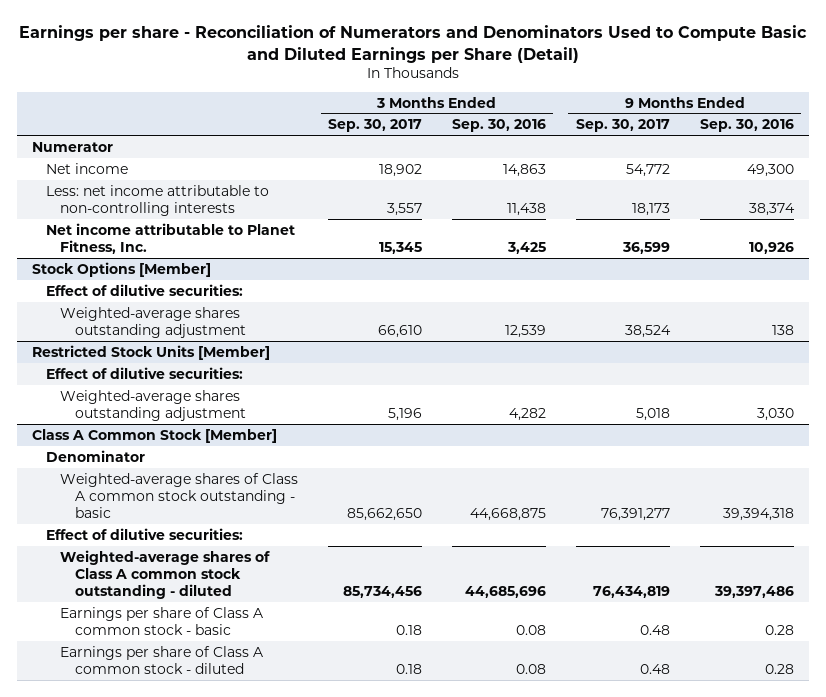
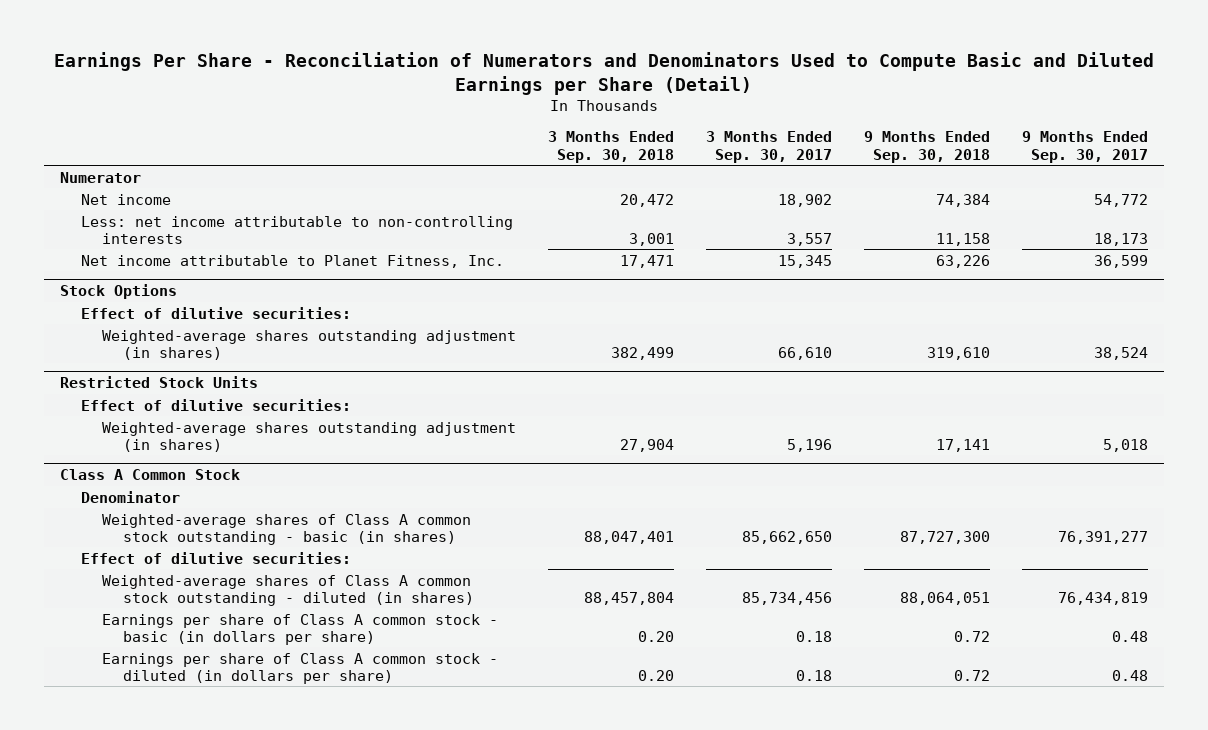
[18,25,807,63] Earnings per share - Reconciliation of Numerators and Denominators Used to Compute Basic and Diluted Earnings per Share (Detail) -> [53,52,1154,95] Earnings Per Share - Reconciliation of Numerators and Denominators Used to Compute Basic and Diluted Earnings per Share (Detail)
[452,119,547,133] Sep. 30, 2016 -> none
[699,119,794,133] Sep. 30, 2016 -> none
none -> [547,131,674,163] 3 Months Ended Sep. 30, 2018
none -> [863,131,990,163] 9 Months Ended Sep. 30, 2018
[31,261,211,277] Stock Options [Member] -> [59,284,177,300] Stock Options
[60,306,246,338] Weighted-average shares outstanding adjustment -> [101,329,516,360] Weighted-average shares outstanding adjustment (in shares)
[31,344,270,360] Restricted Stock Units [Member] -> [59,376,258,389] Restricted Stock Units
[60,389,246,421] Weighted-average shares outstanding adjustment -> [101,421,516,452] Weighted-average shares outstanding adjustment (in shares)
[31,428,277,443] Class A Common Stock [Member] -> [59,469,240,481] Class A Common Stock
[60,472,299,518] Weighted-average shares of Class A common stock outstanding - basic -> [101,513,471,545] Weighted-average shares of Class A common stock outstanding - basic (in shares)
[60,549,271,599] Weighted-average shares of Class A common stock outstanding - diluted -> [101,574,474,606] Weighted-average shares of Class A common stock outstanding - diluted (in shares)
[60,606,264,635] Earnings per share of Class A common stock - basic -> [101,613,498,645] Earnings per share of Class A common stock - basic (in dollars per share)
[60,645,264,674] Earnings per share of Class A common stock - diluted -> [101,652,498,684] Earnings per share of Class A common stock - diluted (in dollars per share)

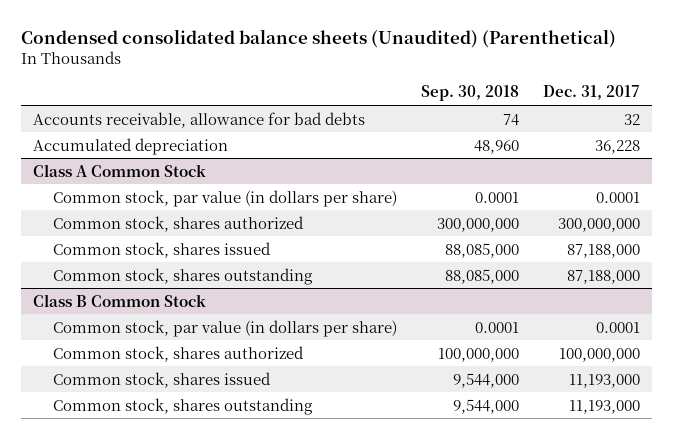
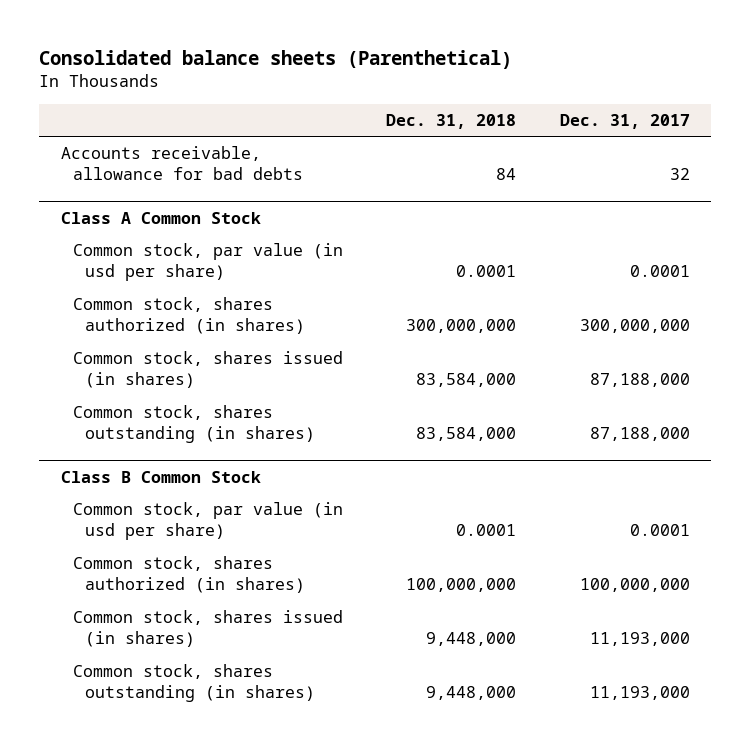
[20,28,616,48] Condensed consolidated balance sheets (Unaudited) (Parenthetical) -> [39,50,513,70] Consolidated balance sheets (Parenthetical)
[420,85,519,102] Sep. 30, 2018 -> none
none -> [386,114,517,130] Dec. 31, 2018
[32,137,228,155] Accumulated depreciation -> none
[52,189,397,207] Common stock, par value (in dollars per share) -> [73,243,344,282] Common stock, par value (in usd per share)
[52,215,304,232] Common stock, shares authorized -> [73,297,305,335] Common stock, shares authorized (in shares)
[52,241,271,258] Common stock, shares issued -> [73,351,344,389] Common stock, shares issued (in shares)
[52,267,313,285] Common stock, shares outstanding -> [73,405,315,444] Common stock, shares outstanding (in shares)
[52,319,397,337] Common stock, par value (in dollars per share) -> [73,502,344,541] Common stock, par value (in usd per share)
[52,345,304,362] Common stock, shares authorized -> [73,556,305,594] Common stock, shares authorized (in shares)
[52,371,271,388] Common stock, shares issued -> [73,610,344,648] Common stock, shares issued (in shares)
[52,397,313,415] Common stock, shares outstanding -> [73,664,315,703] Common stock, shares outstanding (in shares)

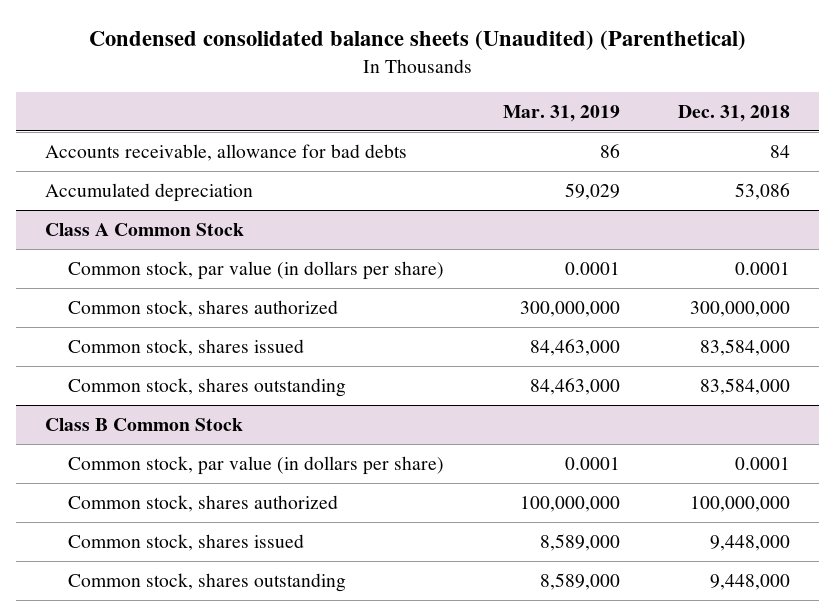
[39,50,513,70] Consolidated balance sheets (Parenthetical) -> [88,30,746,51] Condensed consolidated balance sheets (Unaudited) (Parenthetical)
[559,114,690,130] Dec. 31, 2017 -> none
none -> [502,104,620,122] Mar. 31, 2019
none -> [45,182,254,202] Accumulated depreciation
[73,243,344,282] Common stock, par value (in usd per share) -> [68,260,445,280] Common stock, par value (in dollars per share)
[73,297,305,335] Common stock, shares authorized (in shares) -> [68,299,339,317] Common stock, shares authorized
[73,351,344,389] Common stock, shares issued (in shares) -> [68,338,305,356] Common stock, shares issued
[73,405,315,444] Common stock, shares outstanding (in shares) -> [68,377,347,397] Common stock, shares outstanding
[73,502,344,541] Common stock, par value (in usd per share) -> [68,455,445,475] Common stock, par value (in dollars per share)
[73,556,305,594] Common stock, shares authorized (in shares) -> [68,494,339,512] Common stock, shares authorized
[73,610,344,648] Common stock, shares issued (in shares) -> [68,533,305,551] Common stock, shares issued
[73,664,315,703] Common stock, shares outstanding (in shares) -> [68,572,347,592] Common stock, shares outstanding

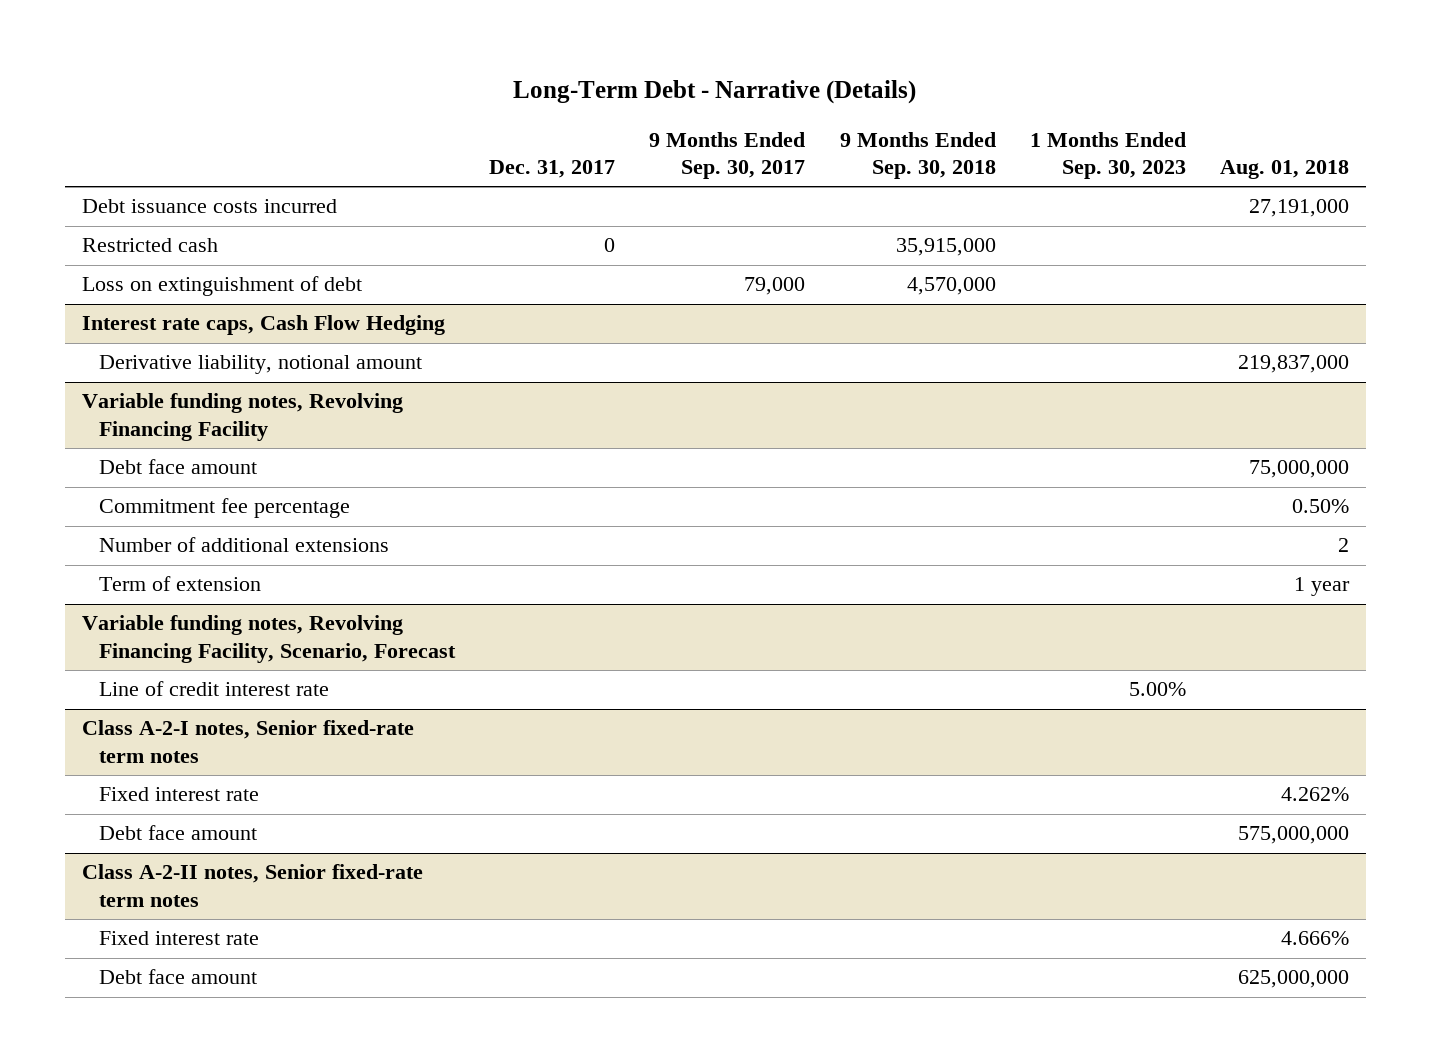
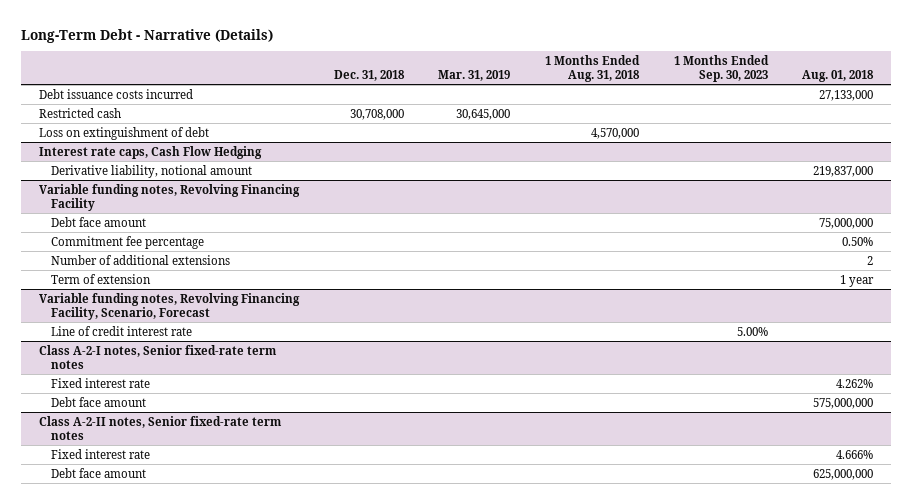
[489,160,616,179] Dec. 31, 2017 -> none
[649,131,806,180] 9 Months Ended Sep. 30, 2017 -> none
[839,131,996,180] 9 Months Ended Sep. 30, 2018 -> none
none -> [333,70,405,82] Dec. 31, 2018
none -> [438,70,511,82] Mar. 31, 2019
none -> [545,55,641,83] 1 Months Ended Aug. 31, 2018
[1249,199,1350,218] 27,191,000 -> [819,89,874,101] 27,133,000

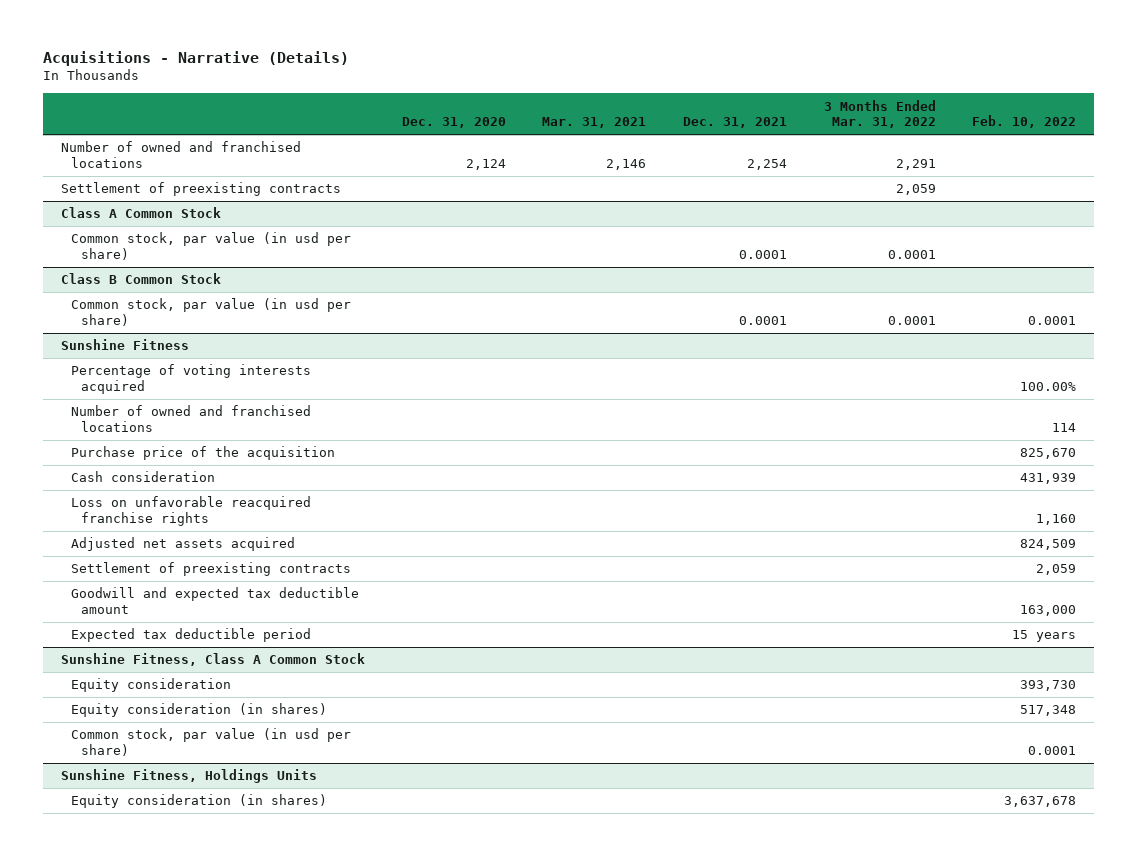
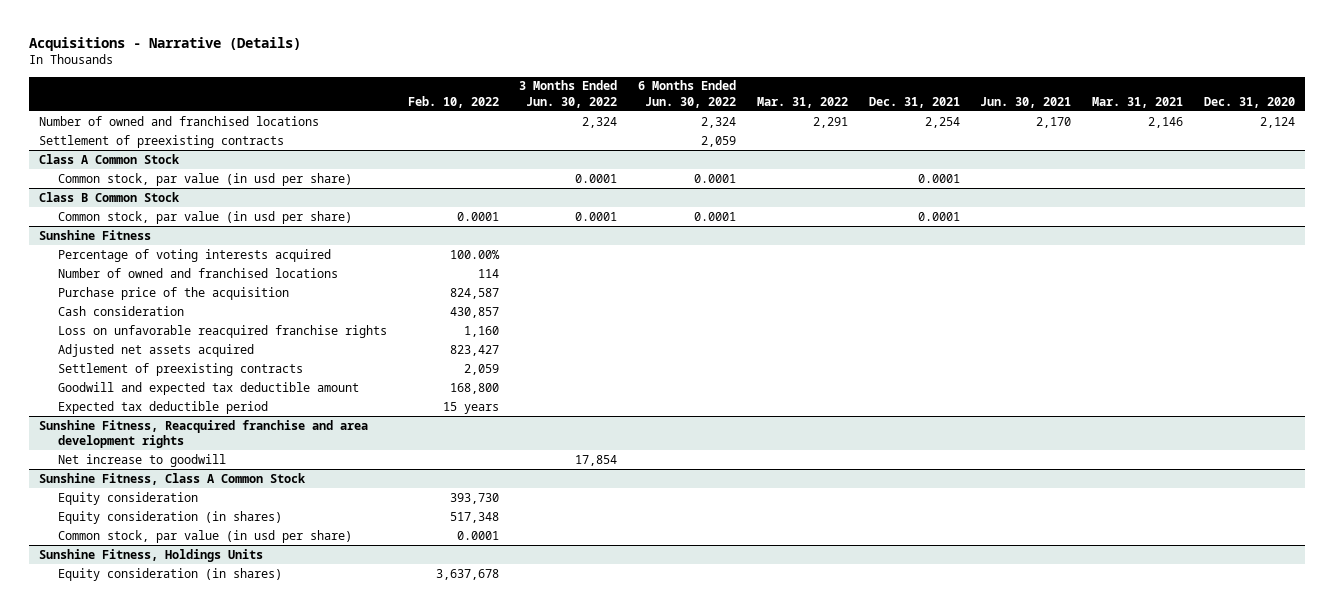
[823,99,936,129] 3 Months Ended Mar. 31, 2022 -> none
none -> [519,80,618,108] 3 Months Ended Jun. 30, 2022
none -> [638,80,737,108] 6 Months Ended Jun. 30, 2022
none -> [756,96,848,108] Mar. 31, 2022
none -> [980,96,1072,108] Jun. 30, 2021
[1020,448,1077,460] 825,670 -> [449,287,499,299] 824,587
[1020,473,1077,485] 431,939 -> [449,306,499,318] 430,857
[1020,539,1077,551] 824,509 -> [449,344,499,356] 823,427
[1020,604,1077,616] 163,000 -> [449,382,499,394] 168,800
none -> [39,419,369,449] Sunshine Fitness, Reacquired franchise and area development rights
none -> [58,453,227,467] Net increase to goodwill

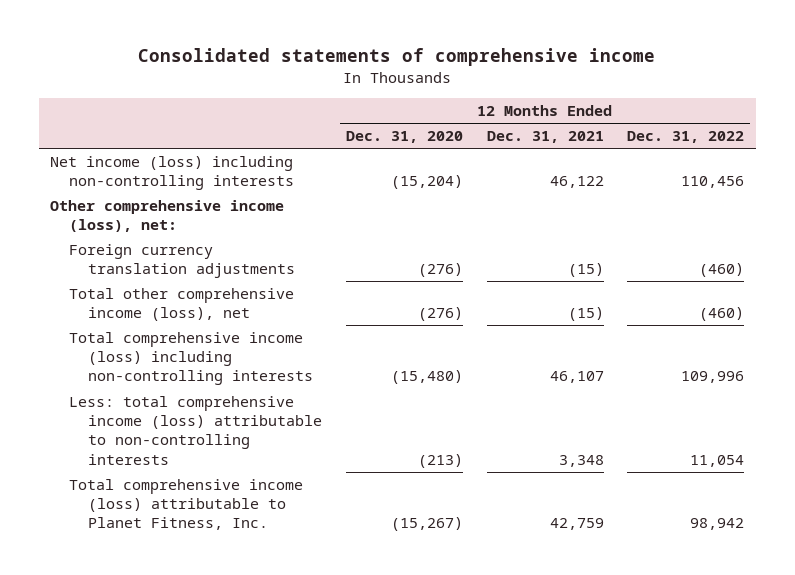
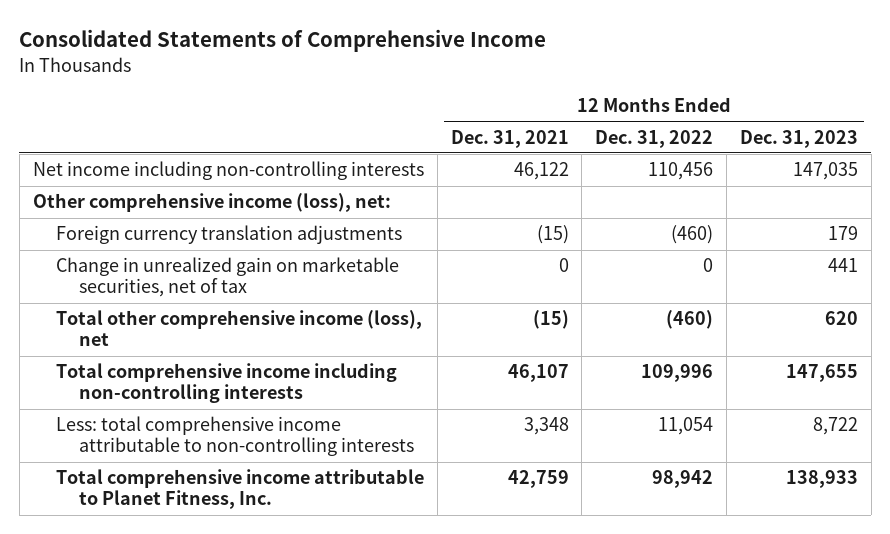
[138,48,656,67] Consolidated statements of comprehensive income -> [19,29,547,53] Consolidated Statements of Comprehensive Income
[346,131,464,144] Dec. 31, 2020 -> none
none -> [739,129,858,148] Dec. 31, 2023
[50,156,295,191] Net income (loss) including non-controlling interests -> [32,161,424,181] Net income including non-controlling interests
none -> [55,257,399,298] Change in unrealized gain on marketable securities, net of tax
[69,332,314,386] Total comprehensive income (loss) including non-controlling interests -> [55,363,397,404] Total comprehensive income including non-controlling interests
[69,396,323,465] Less: total comprehensive income (loss) attributable to non-controlling interests -> [55,416,415,457] Less: total comprehensive income attributable to non-controlling interests
[69,479,304,531] Total comprehensive income (loss) attributable to Planet Fitness, Inc. -> [55,469,424,510] Total comprehensive income attributable to Planet Fitness, Inc.

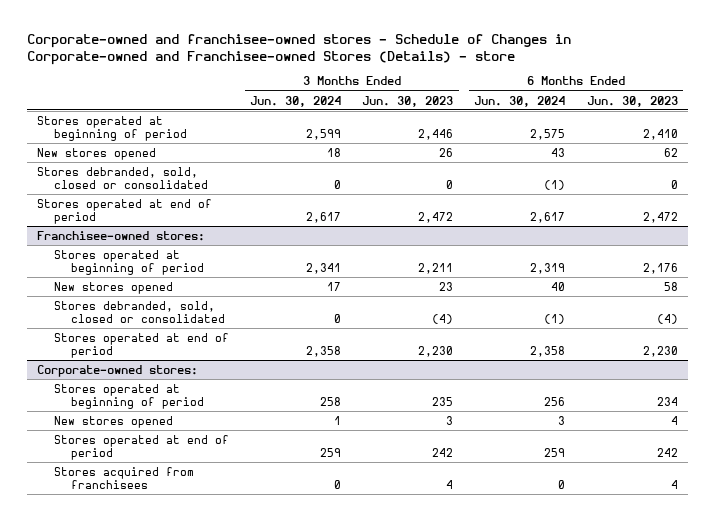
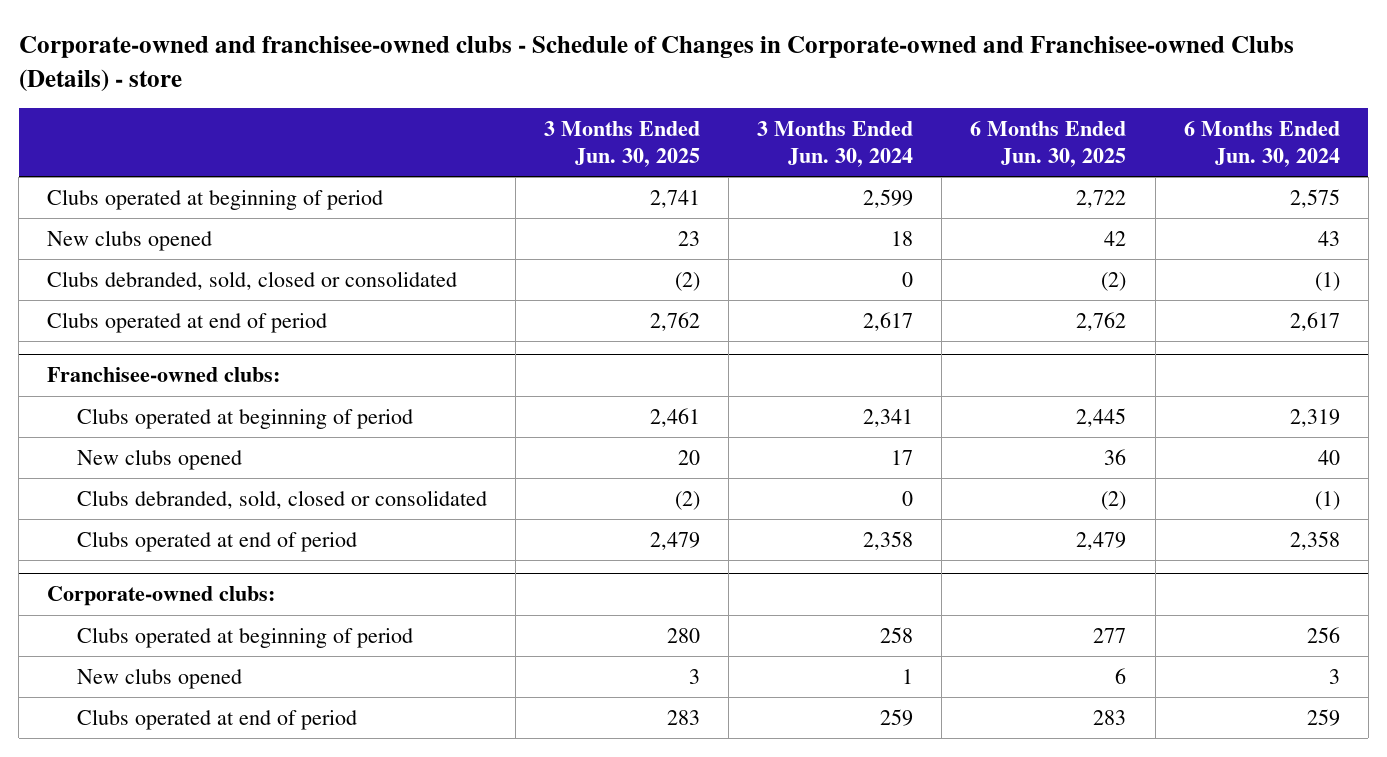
[26,33,571,65] Corporate-owned and franchisee-owned stores - Schedule of Changes in Corporate-owned and Franchisee-owned Stores (Details) - store -> [18,35,1294,92] Corporate-owned and franchisee-owned clubs - Schedule of Changes in Corporate-owned and Franchisee-owned Clubs (Details) - store
[362,95,454,107] Jun. 30, 2023 -> none
[586,95,678,107] Jun. 30, 2023 -> none
none -> [544,121,701,168] 3 Months Ended Jun. 30, 2025
none -> [970,121,1127,168] 6 Months Ended Jun. 30, 2025
[53,466,194,489] Stores acquired from franchisees -> none
[37,115,187,141] Stores operated at beginning of period -> [47,188,384,210] Clubs operated at beginning of period
[37,147,157,160] New stores opened -> [47,229,213,251] New clubs opened
[37,166,208,189] Stores debranded, sold, closed or consolidated -> [47,270,458,290] Clubs debranded, sold, closed or consolidated
[37,198,213,224] Stores operated at end of period -> [47,311,328,333] Clubs operated at end of period
[37,230,206,241] Franchisee-owned stores: -> [47,367,281,383] Franchisee-owned clubs:
[53,249,204,275] Stores operated at beginning of period -> [76,407,413,429] Clubs operated at beginning of period
[53,281,173,294] New stores opened -> [76,448,242,470] New clubs opened
[53,300,225,323] Stores debranded, sold, closed or consolidated -> [76,489,487,509] Clubs debranded, sold, closed or consolidated
[53,332,229,358] Stores operated at end of period -> [76,530,357,552] Clubs operated at end of period
[37,364,199,377] Corporate-owned stores: -> [47,586,276,607] Corporate-owned clubs:
[53,383,204,409] Stores operated at beginning of period -> [76,626,413,648] Clubs operated at beginning of period
[53,415,173,428] New stores opened -> [76,667,242,689] New clubs opened
[53,434,229,460] Stores operated at end of period -> [76,708,357,730] Clubs operated at end of period

